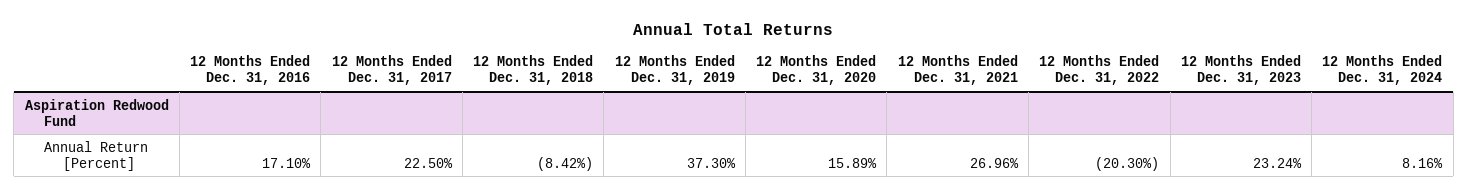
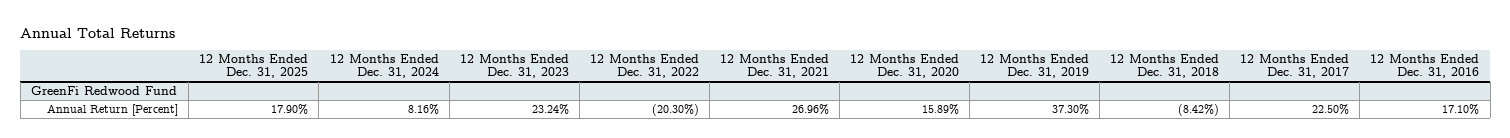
none -> [199,53,309,79] 12 Months Ended Dec. 31, 2025
[24,98,169,126] Aspiration Redwood Fund -> [30,85,177,95] GreenFi Redwood Fund

